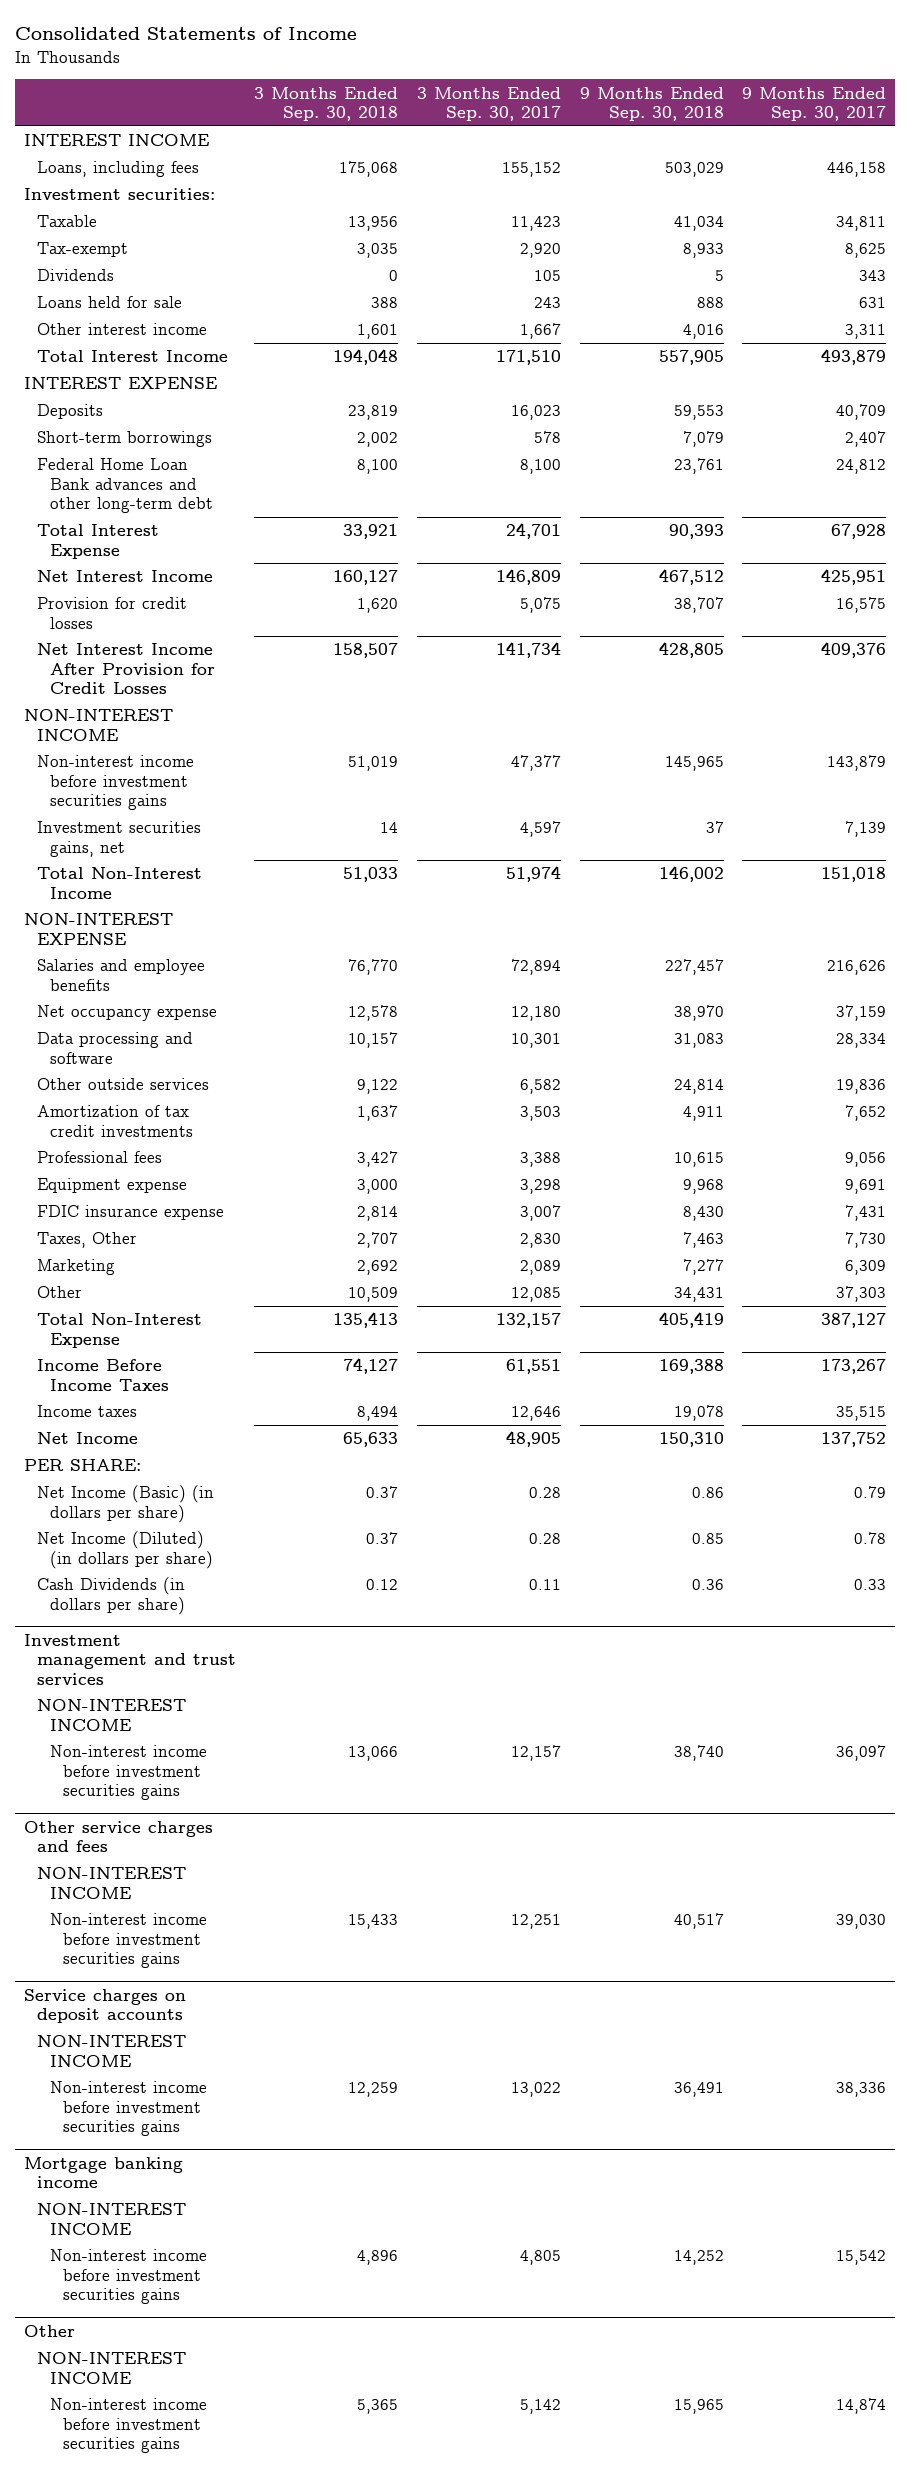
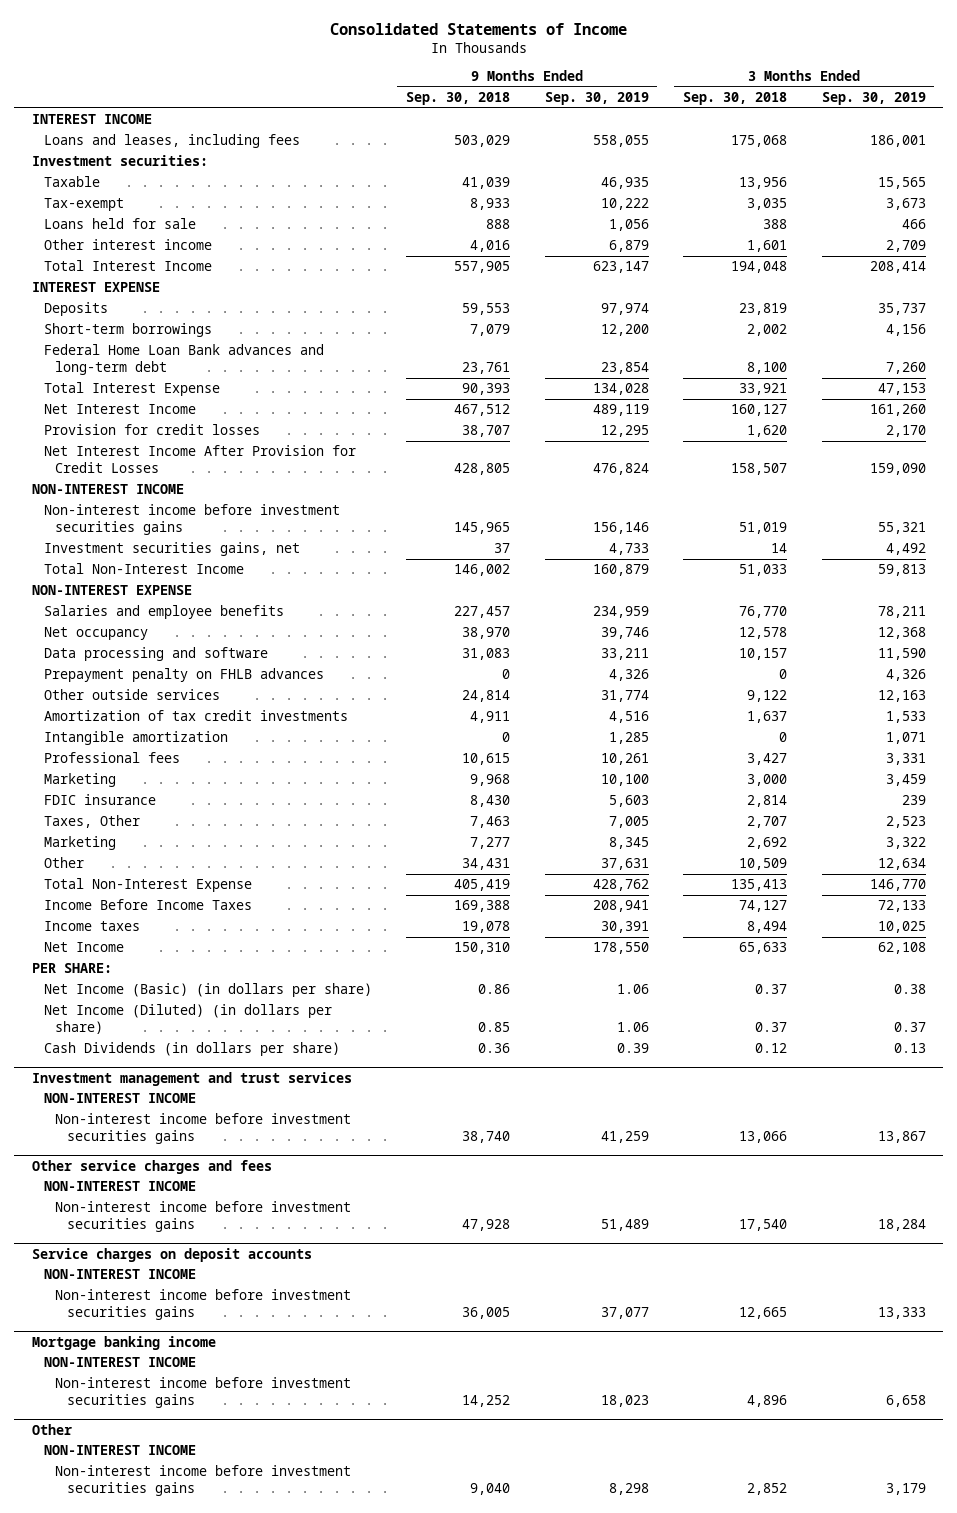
[416,86,561,122] 3 Months Ended Sep. 30, 2017 -> none
[742,86,887,122] 9 Months Ended Sep. 30, 2017 -> none
none -> [544,92,649,106] Sep. 30, 2019
none -> [821,92,926,106] Sep. 30, 2019
[36,161,199,178] Loans, including fees -> [43,134,300,149] Loans and leases, including fees
[673,216,724,232] 41,034 -> [462,177,511,190] 41,039
[36,269,114,282] Dividends -> none
[36,458,213,513] Federal Home Loan Bank advances and other long-term debt -> [43,344,324,376] Federal Home Loan Bank advances and long-term debt
[36,1005,217,1022] Net occupancy expense -> [43,627,148,641] Net occupancy
none -> [43,668,324,683] Prepayment penalty on FHLB advances
none -> [43,731,228,746] Intangible amortization
[36,1178,187,1194] Equipment expense -> [43,773,116,788] Marketing
[36,1205,224,1221] FDIC insurance expense -> [43,794,156,806] FDIC insurance
[348,1914,399,1930] 15,433 -> [739,1219,788,1232] 17,540
[673,1913,724,1930] 40,517 -> [462,1219,511,1232] 47,928
[348,2082,399,2098] 12,259 -> [739,1307,788,1320] 12,665
[673,2082,724,2098] 36,491 -> [462,1307,511,1320] 36,005
[357,2399,399,2415] 5,365 -> [747,1483,788,1496] 2,852
[673,2399,724,2415] 15,965 -> [470,1483,511,1496] 9,040

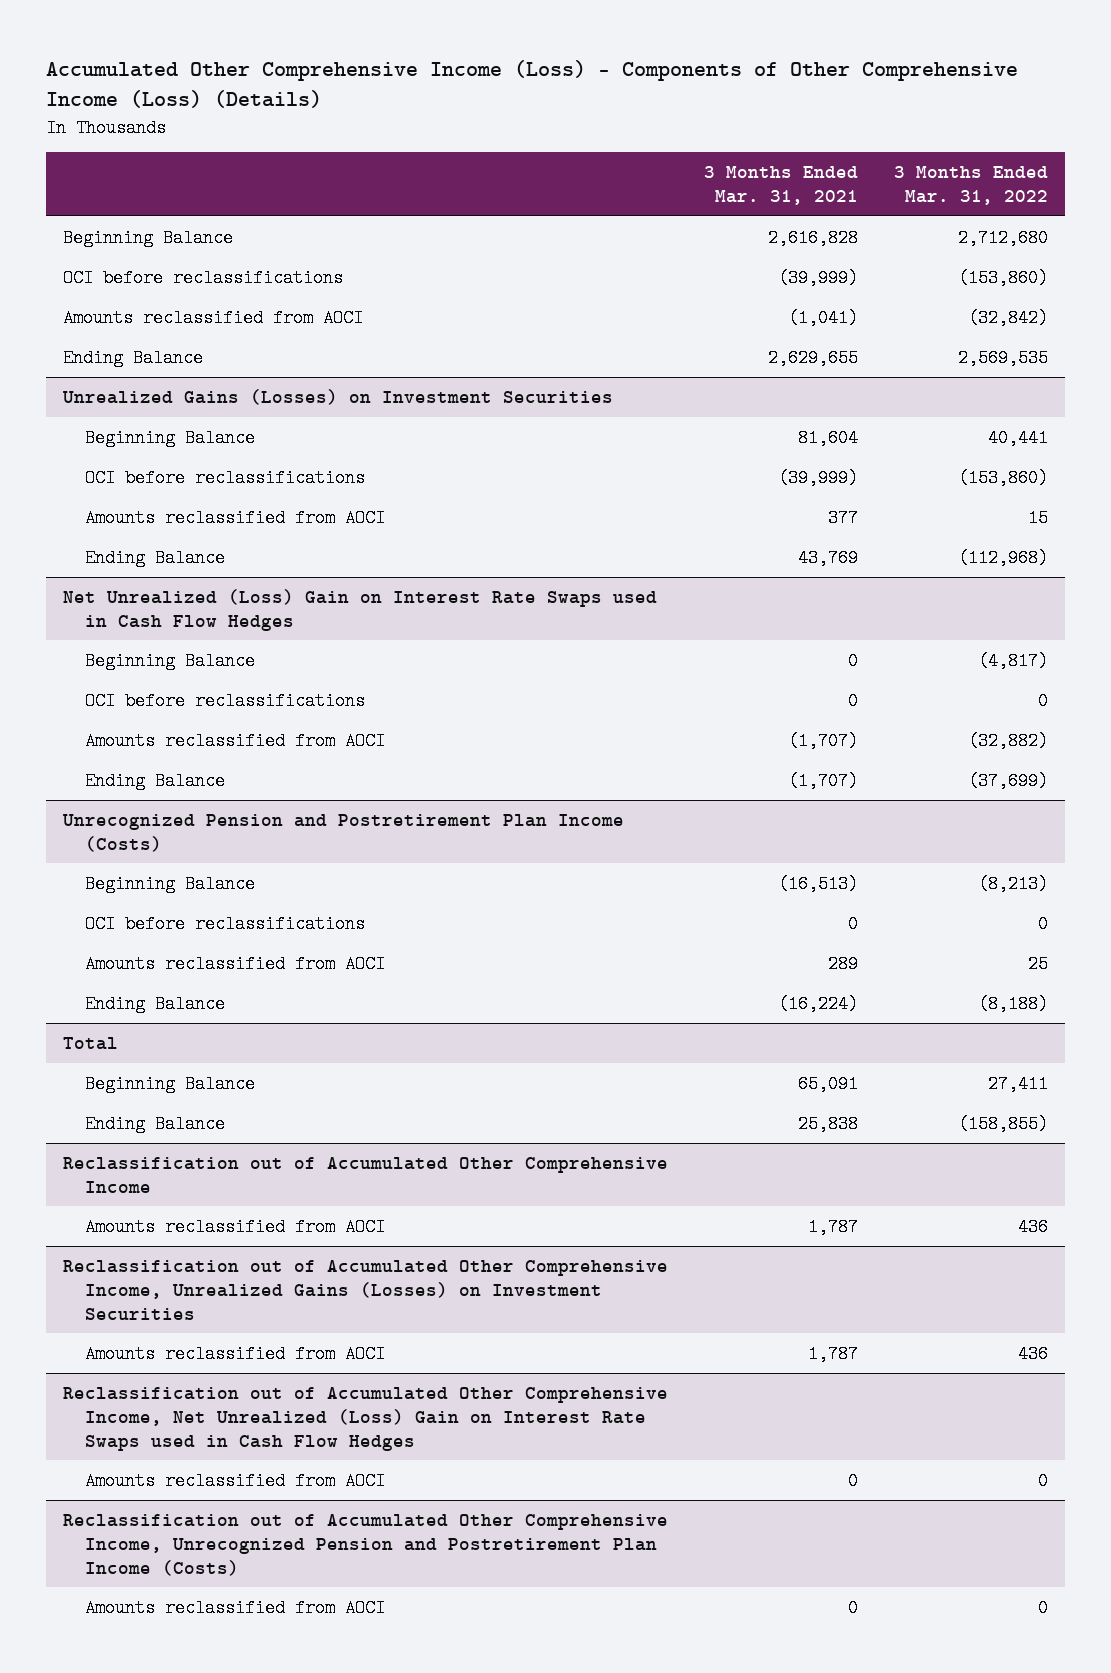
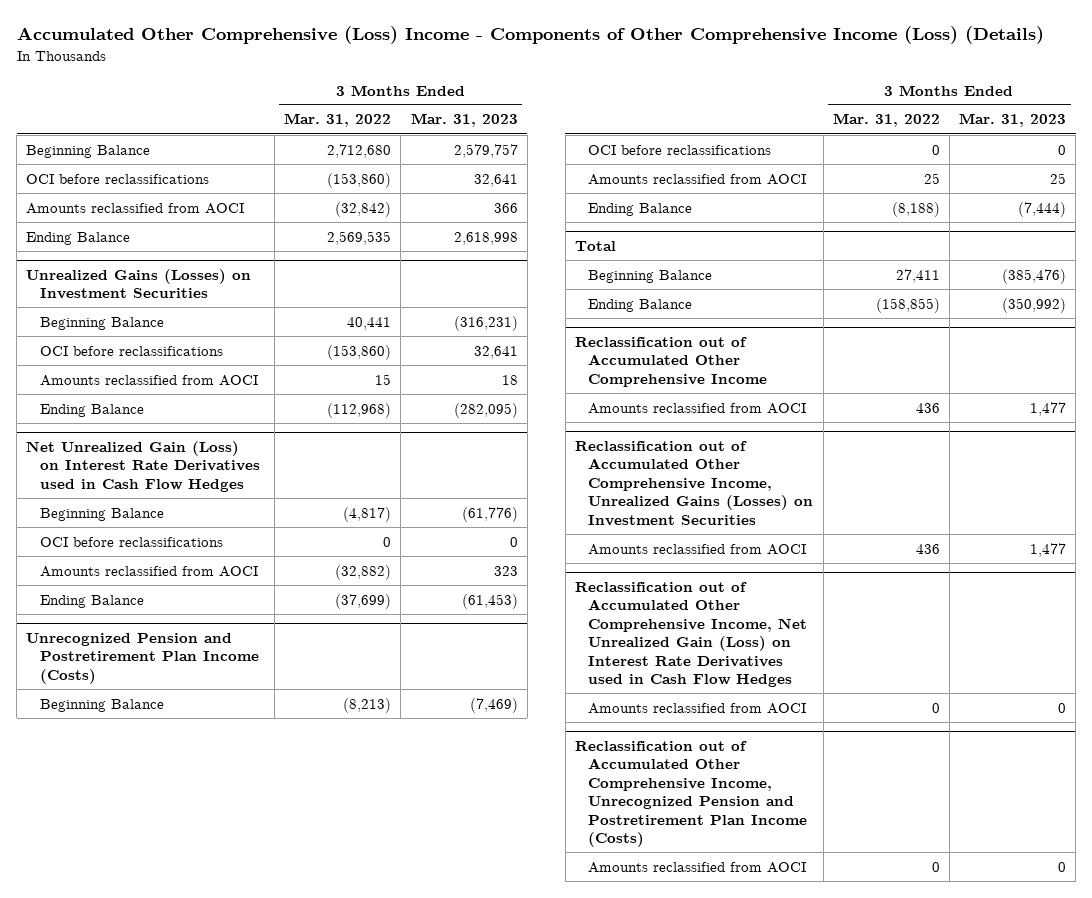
[45,59,1018,109] Accumulated Other Comprehensive Income (Loss) - Components of Other Comprehensive Income (Loss) (Details) -> [16,26,1044,45] Accumulated Other Comprehensive (Loss) Income - Components of Other Comprehensive Income (Loss) (Details)
[703,166,858,206] 3 Months Ended Mar. 31, 2021 -> none
none -> [410,113,518,128] Mar. 31, 2023
[63,588,658,631] Net Unrealized (Loss) Gain on Interest Rate Swaps used in Cash Flow Hedges -> [26,440,260,492] Net Unrealized Gain (Loss) on Interest Rate Derivatives used in Cash Flow Hedges
[63,1386,669,1451] Reclassification out of Accumulated Other Comprehensive Income, Net Unrealized (Loss) Gain on Interest Rate Swaps used in Cash Flow Hedges -> [574,581,808,688] Reclassification out of Accumulated Other Comprehensive Income, Net Unrealized Gain (Loss) on Interest Rate Derivatives used in Cash Flow Hedges

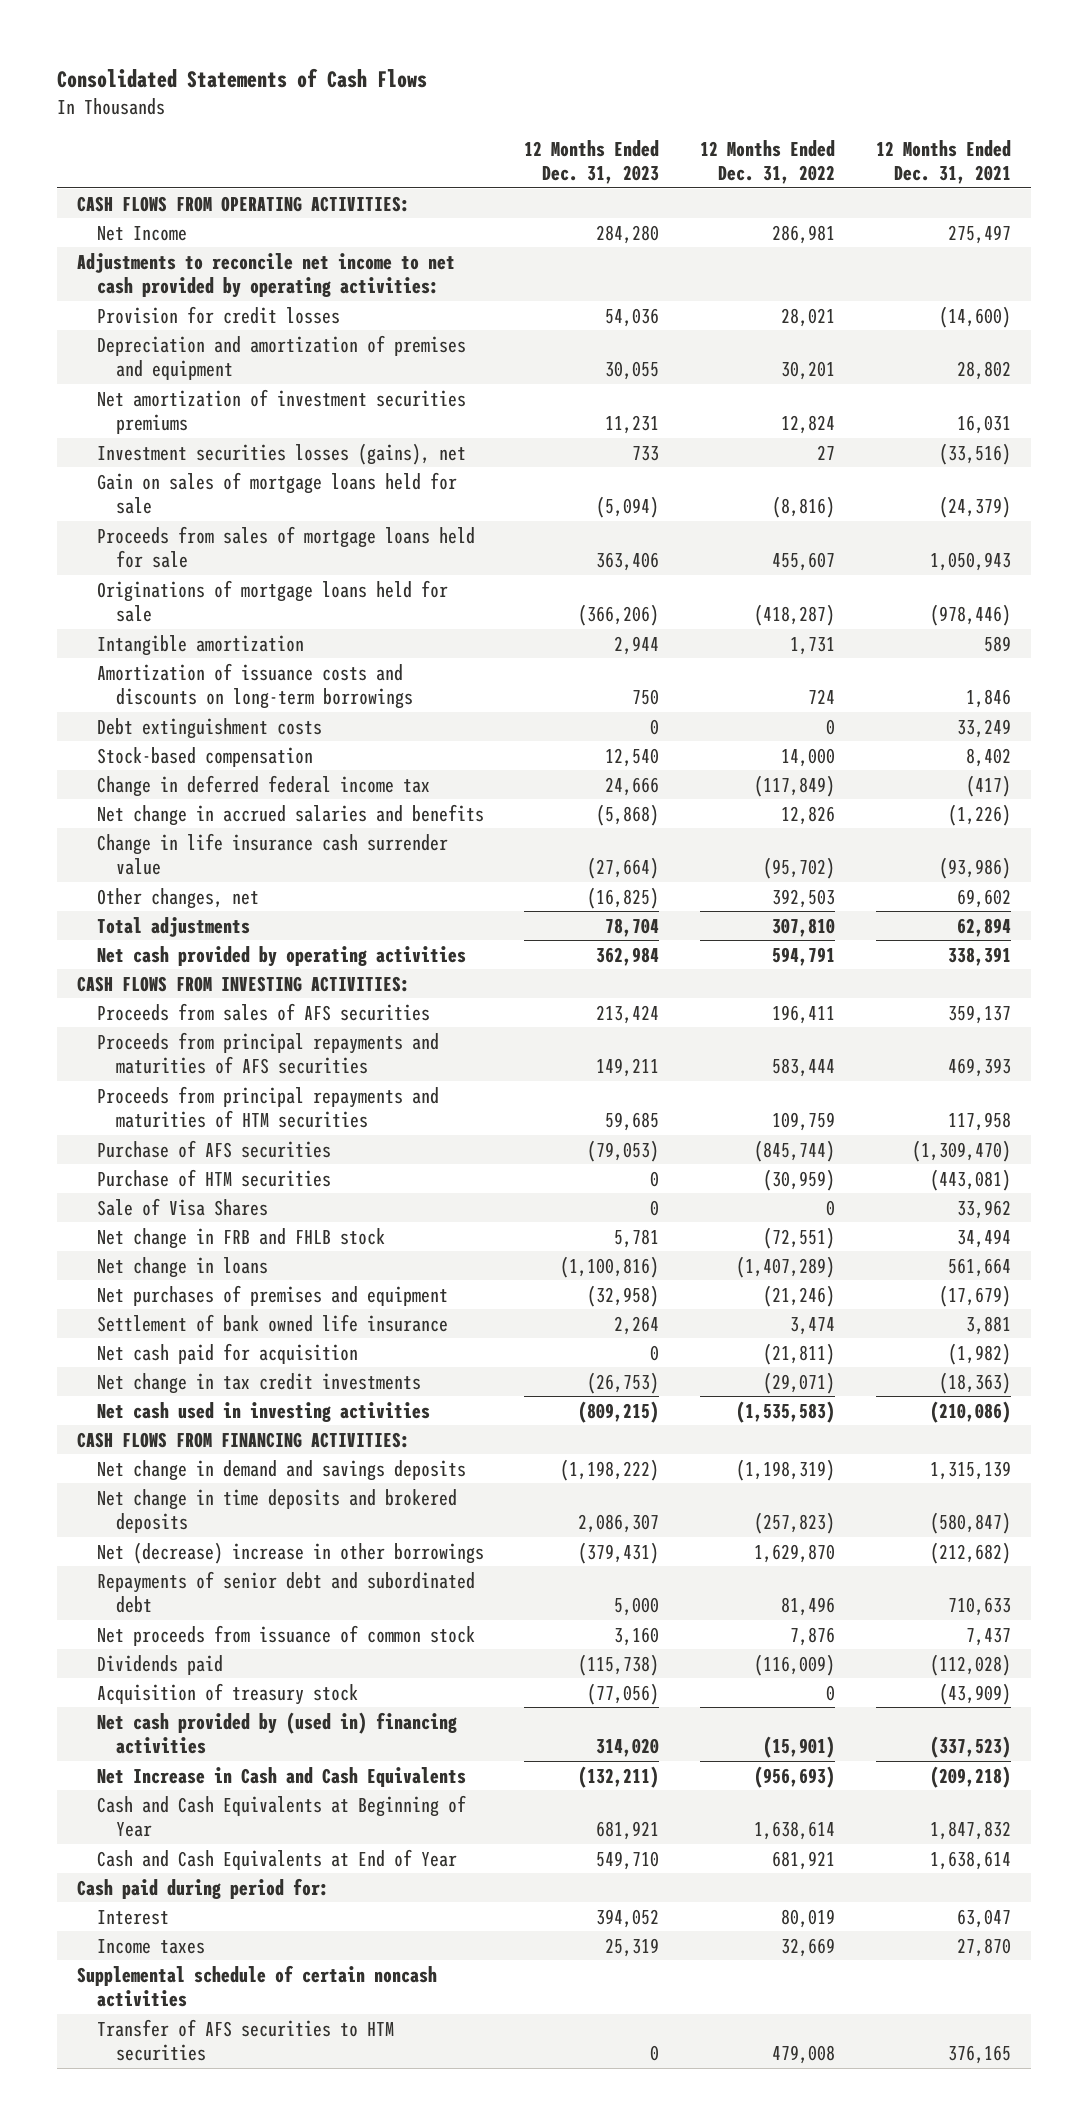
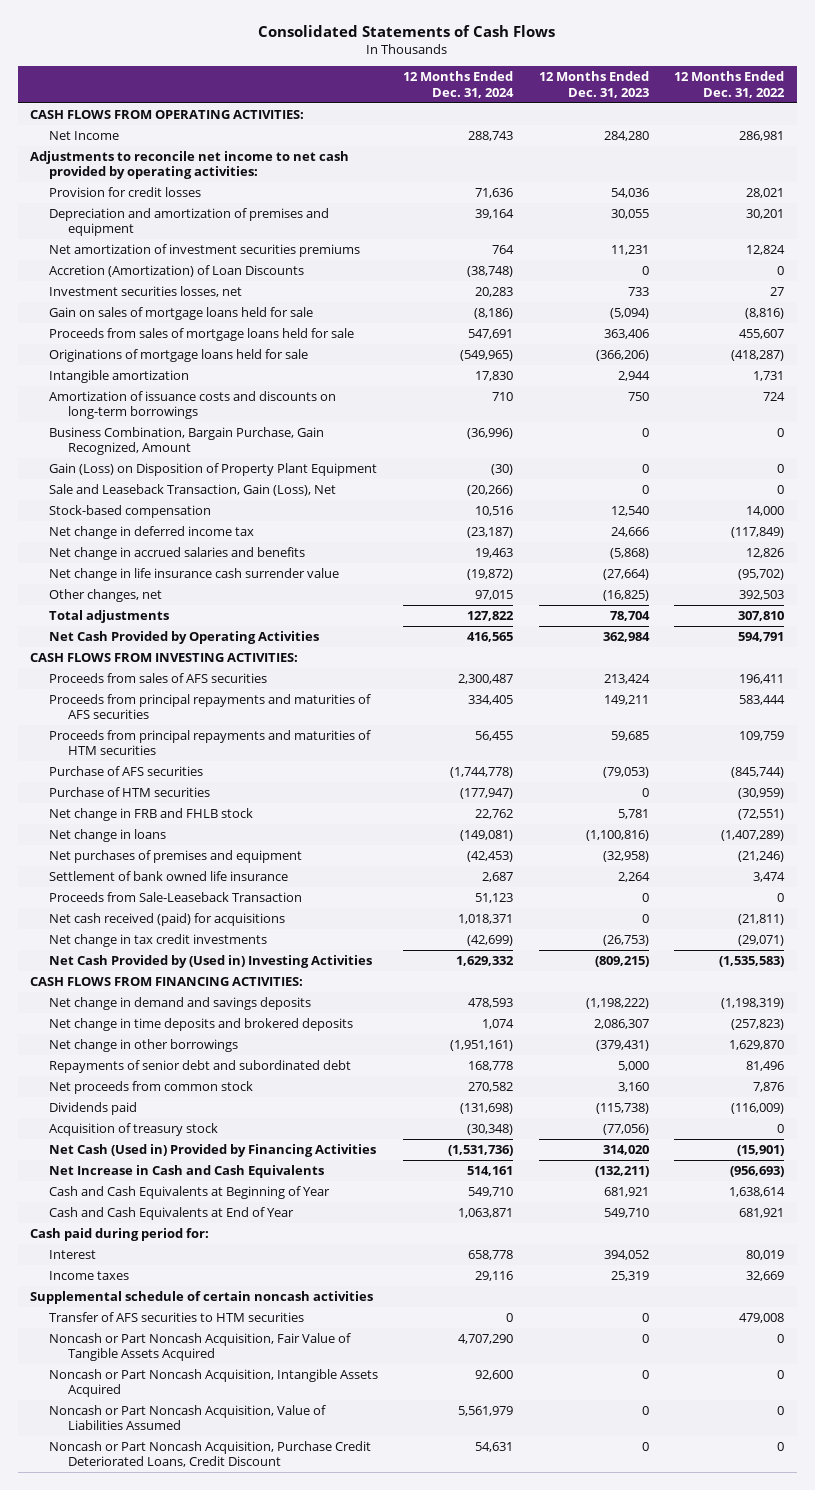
[875,139,1011,184] 12 Months Ended Dec. 31, 2021 -> none
none -> [403,71,515,98] 12 Months Ended Dec. 31, 2024
none -> [49,264,305,277] Accretion (Amortization) of Loan Discounts
[96,442,466,465] Investment securities losses (gains), net -> [49,285,243,297] Investment securities losses, net
[96,717,322,739] Debt extinguishment costs -> none
none -> [49,426,325,456] Business Combination, Bargain Purchase, Gain Recognized, Amount
none -> [49,462,378,476] Gain (Loss) on Disposition of Property Plant Equipment
none -> [49,483,337,496] Sale and Leaseback Transaction, Gain (Loss), Net
[96,774,430,797] Change in deferred federal income tax -> [49,525,255,539] Net change in deferred income tax
[96,832,448,876] Change in life insurance cash surrender value -> [49,567,340,581] Net change in life insurance cash surrender value
[96,945,466,967] Net cash provided by operating activities -> [49,630,320,644] Net Cash Provided by Operating Activities
[96,1197,268,1216] Sale of Visa Shares -> none
none -> [49,891,303,902] Proceeds from Sale-Leaseback Transaction
[96,1342,358,1364] Net cash paid for acquisition -> [49,912,286,926] Net cash received (paid) for acquisitions
[96,1401,430,1422] Net cash used in investing activities -> [49,954,373,968] Net Cash Provided by (Used in) Investing Activities
[96,1541,484,1564] Net (decrease) increase in other borrowings -> [49,1038,239,1052] Net change in other borrowings
[96,1624,475,1646] Net proceeds from issuance of common stock -> [49,1080,254,1094] Net proceeds from common stock
[96,1711,457,1755] Net cash provided by (used in) financing activities -> [49,1143,377,1157] Net Cash (Used in) Provided by Financing Activities
none -> [49,1332,352,1362] Noncash or Part Noncash Acquisition, Fair Value of Tangible Assets Acquired
none -> [49,1368,379,1398] Noncash or Part Noncash Acquisition, Intangible Assets Acquired
none -> [49,1404,327,1431] Noncash or Part Noncash Acquisition, Value of Liabilities Assumed
none -> [49,1440,372,1468] Noncash or Part Noncash Acquisition, Purchase Credit Deteriorated Loans, Credit Discount

